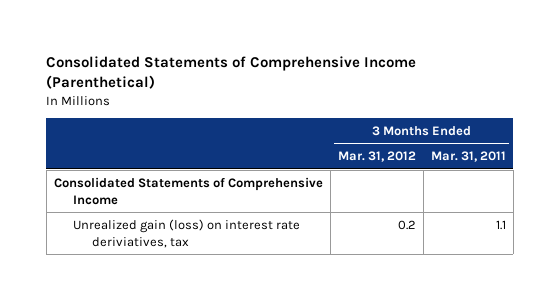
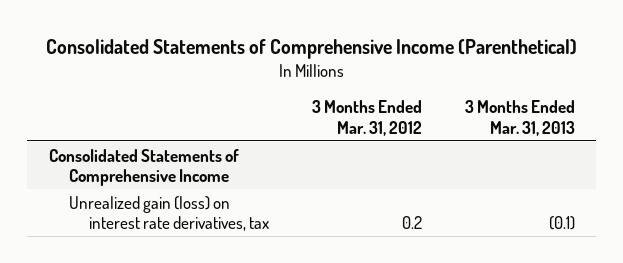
[430,151,506,163] Mar. 31, 2011 -> none
none -> [464,100,575,136] 3 Months Ended Mar. 31, 2013
[72,218,300,248] Unrealized gain (loss) on interest rate deriviatives, tax -> [68,195,270,231] Unrealized gain (loss) on interest rate derivatives, tax

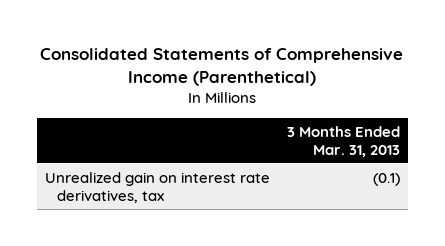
[311,100,422,136] 3 Months Ended Mar. 31, 2012 -> none
[48,148,239,186] Consolidated Statements of Comprehensive Income -> none
[68,195,270,231] Unrealized gain (loss) on interest rate derivatives, tax -> [45,171,271,203] Unrealized gain on interest rate derivatives, tax

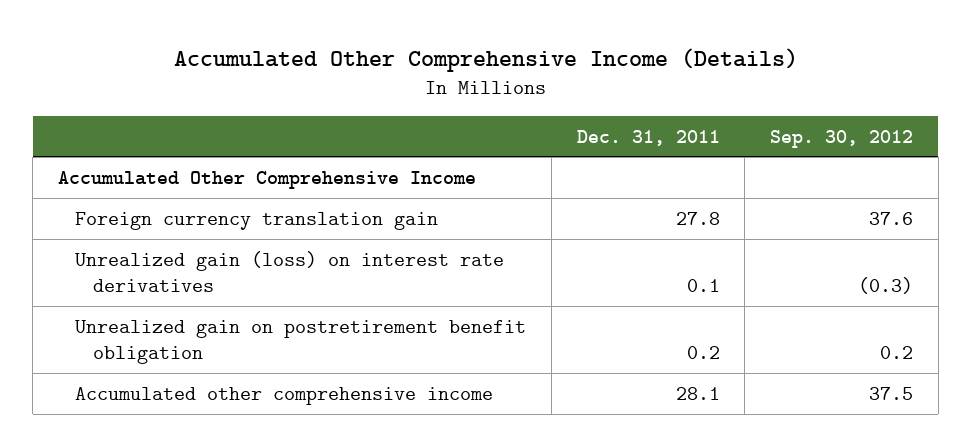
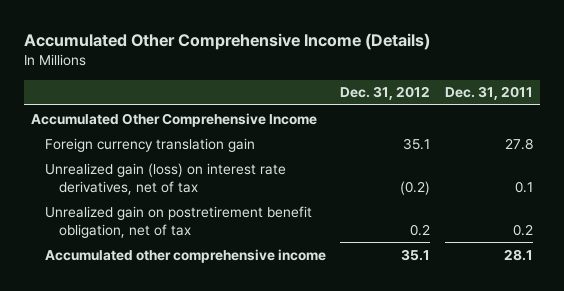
[770,129,914,148] Sep. 30, 2012 -> none
none -> [340,86,431,101] Dec. 31, 2012
[75,250,505,292] Unrealized gain (loss) on interest rate derivatives -> [44,162,286,195] Unrealized gain (loss) on interest rate derivatives, net of tax
[75,319,527,364] Unrealized gain on postretirement benefit obligation -> [44,205,312,238] Unrealized gain on postretirement benefit obligation, net of tax

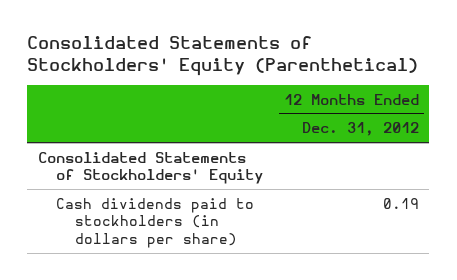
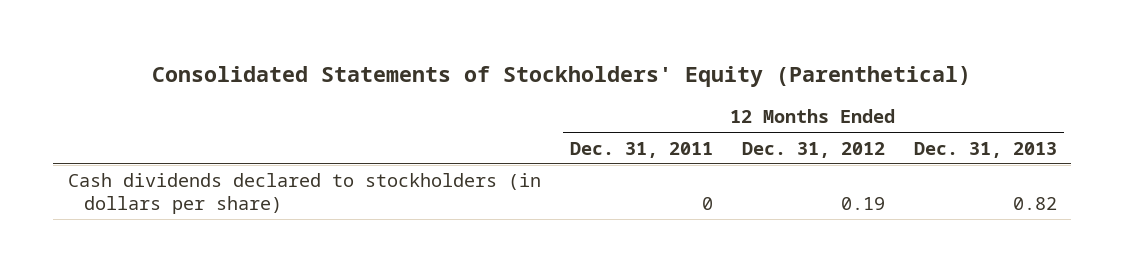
none -> [569,141,713,158] Dec. 31, 2011
none -> [913,141,1057,158] Dec. 31, 2013
[37,151,264,185] Consolidated Statements of Stockholders' Equity -> none
[56,197,255,249] Cash dividends paid to stockholders (in dollars per share) -> [67,173,541,214] Cash dividends declared to stockholders (in dollars per share)

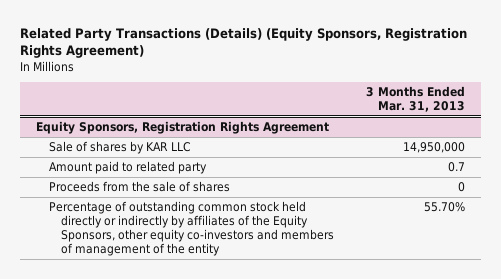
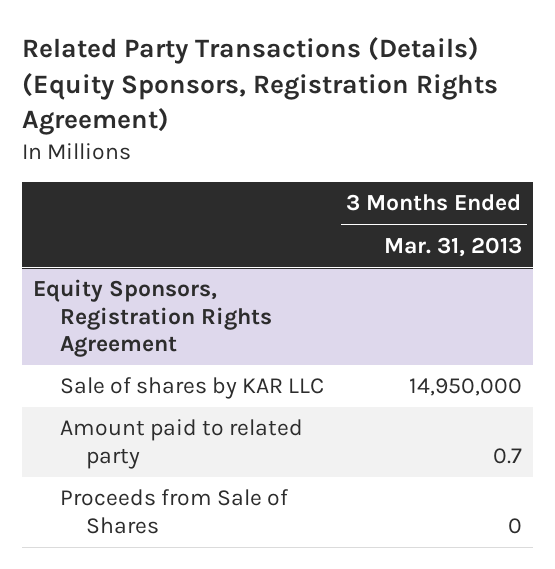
[48,201,335,256] Percentage of outstanding common stock held directly or indirectly by affiliates of the Equity Sponsors, other equity co-investors and members of management of the entity -> none
[48,181,230,193] Proceeds from the sale of shares -> [59,489,288,534] Proceeds from Sale of Shares

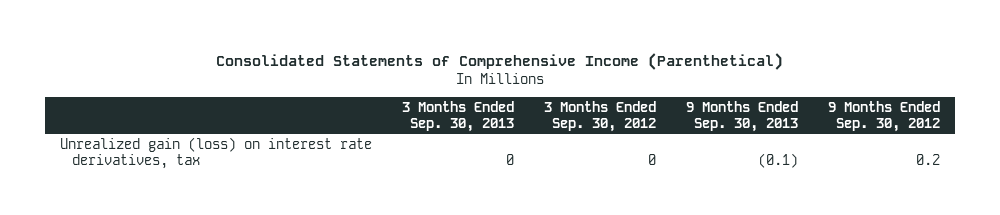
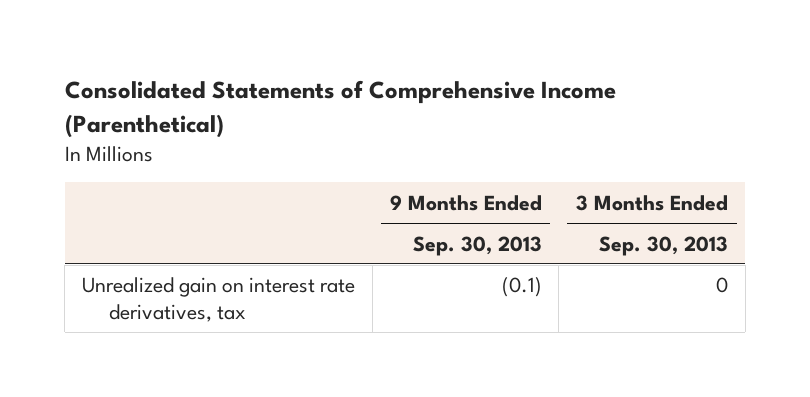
[544,100,657,132] 3 Months Ended Sep. 30, 2012 -> none
[827,100,940,132] 9 Months Ended Sep. 30, 2012 -> none
[60,136,373,169] Unrealized gain (loss) on interest rate derivatives, tax -> [82,277,356,322] Unrealized gain on interest rate derivatives, tax

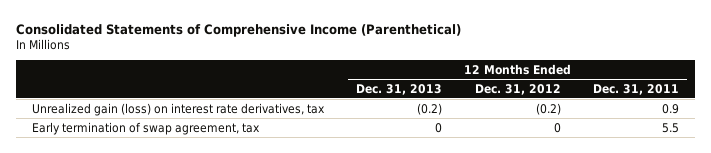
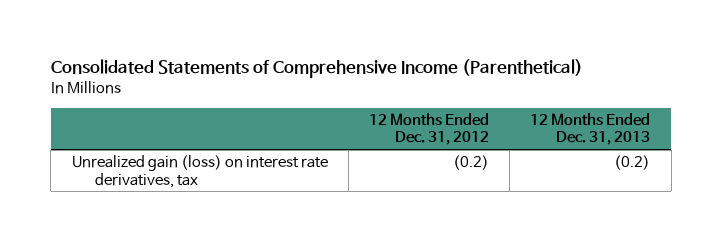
[592,83,679,95] Dec. 31, 2011 -> none
[31,121,260,135] Early termination of swap agreement, tax -> none

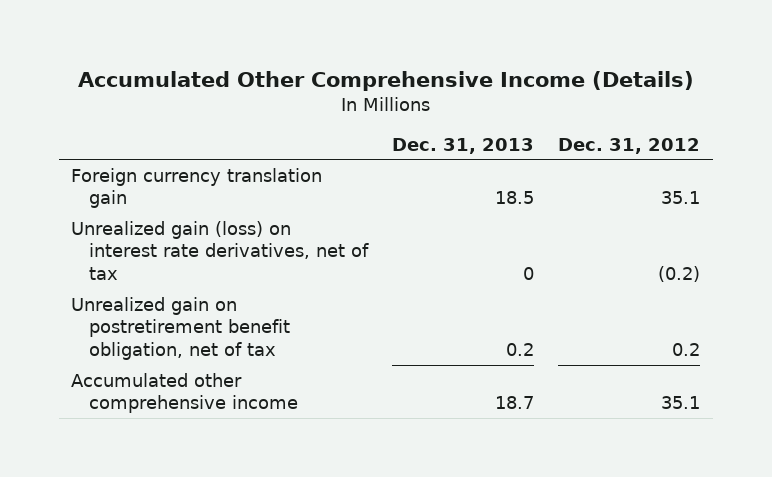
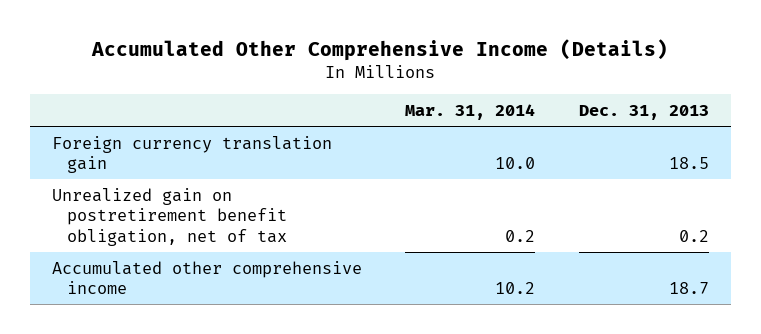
[558,137,701,154] Dec. 31, 2012 -> none
none -> [405,104,536,121] Mar. 31, 2014
[71,220,369,281] Unrealized gain (loss) on interest rate derivatives, net of tax -> none

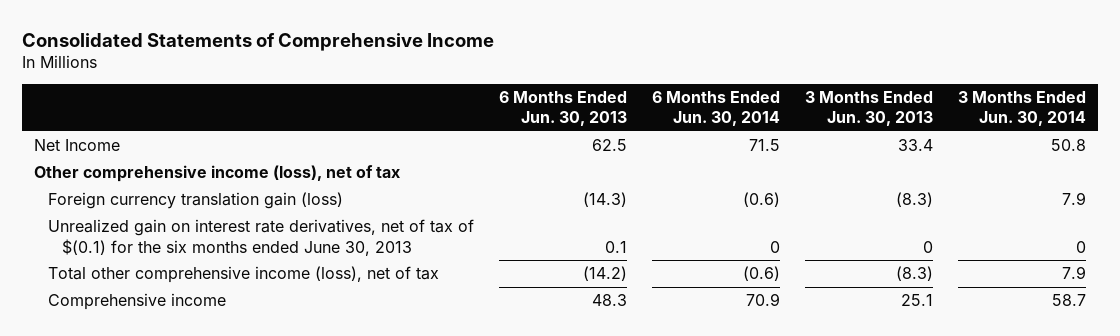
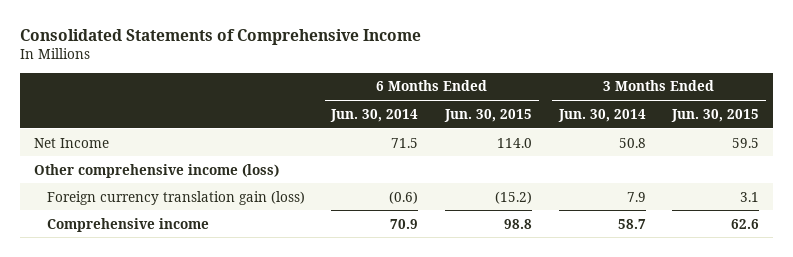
[499,90,628,127] 6 Months Ended Jun. 30, 2013 -> none
[805,90,934,127] 3 Months Ended Jun. 30, 2013 -> none
none -> [444,108,533,122] Jun. 30, 2015
none -> [671,108,760,122] Jun. 30, 2015
[34,165,401,183] Other comprehensive income (loss), net of tax -> [33,163,279,178] Other comprehensive income (loss)
[48,219,475,256] Unrealized gain on interest rate derivatives, net of tax of $(0.1) for the six months ended June 30, 2013 -> none
[48,266,440,284] Total other comprehensive income (loss), net of tax -> none

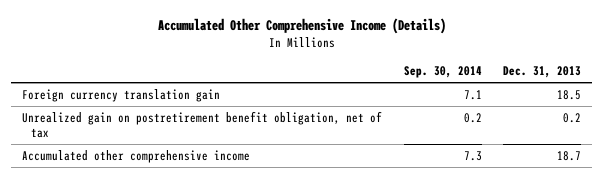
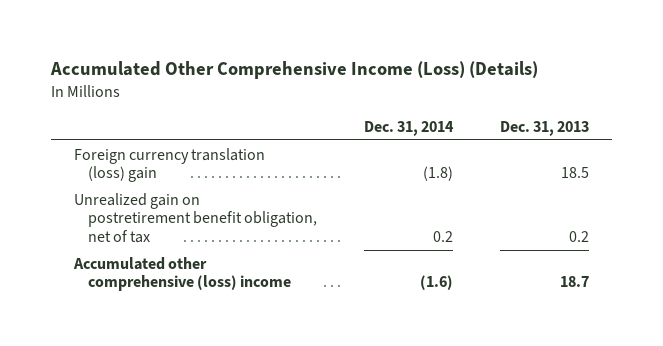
[157,18,446,35] Accumulated Other Comprehensive Income (Details) -> [49,61,538,80] Accumulated Other Comprehensive Income (Loss) (Details)
[403,65,482,78] Sep. 30, 2014 -> none
none -> [364,120,455,136] Dec. 31, 2014
[21,88,220,102] Foreign currency translation gain -> [73,147,265,183] Foreign currency translation (loss) gain
[21,149,250,163] Accumulated other comprehensive income -> [72,256,292,292] Accumulated other comprehensive (loss) income

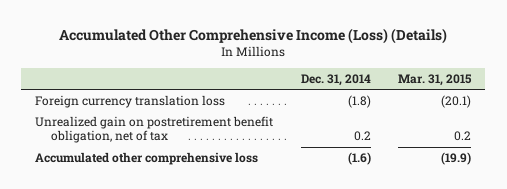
[499,120,589,136] Dec. 31, 2013 -> none
none -> [398,74,473,87] Mar. 31, 2015
[73,147,265,183] Foreign currency translation (loss) gain -> [35,94,226,108] Foreign currency translation loss
[72,256,292,292] Accumulated other comprehensive (loss) income -> [35,151,259,165] Accumulated other comprehensive loss

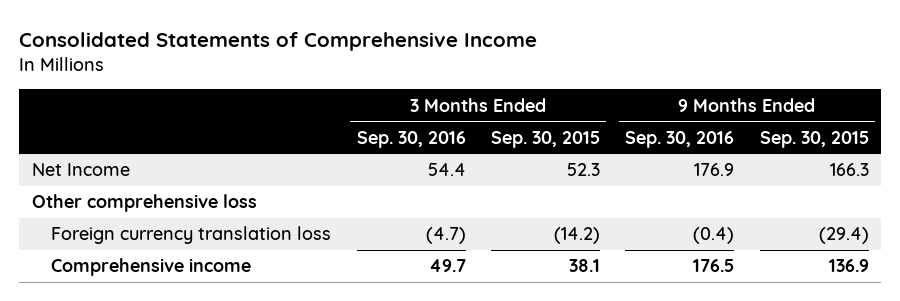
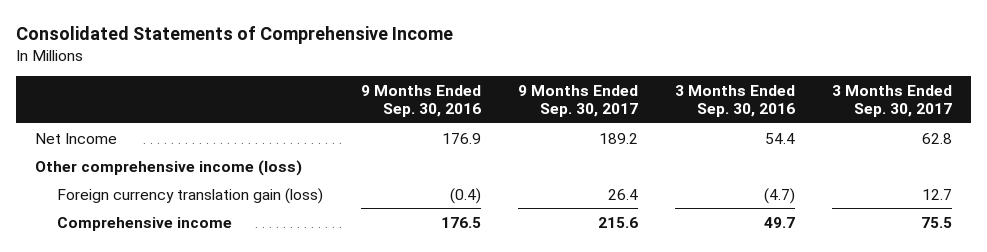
[490,130,600,148] Sep. 30, 2015 -> none
[759,130,869,148] Sep. 30, 2015 -> none
none -> [517,84,638,118] 9 Months Ended Sep. 30, 2017
none -> [832,84,953,118] 3 Months Ended Sep. 30, 2017
[31,194,257,213] Other comprehensive loss -> [34,159,302,176] Other comprehensive income (loss)
[51,226,332,245] Foreign currency translation loss -> [57,187,324,204] Foreign currency translation gain (loss)

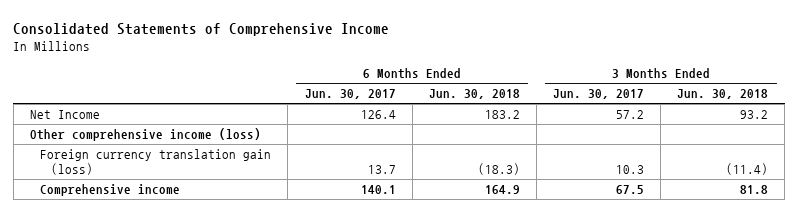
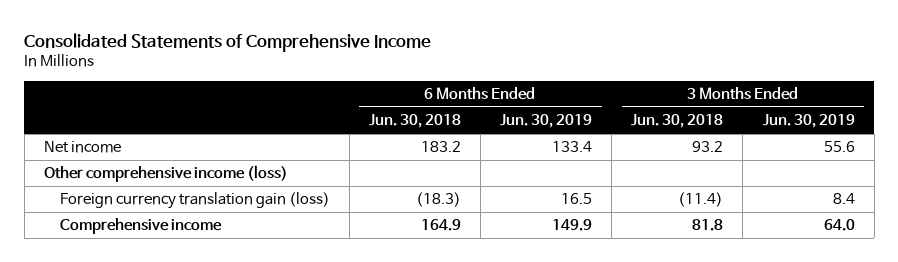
[304,89,396,100] Jun. 30, 2017 -> none
[553,89,645,100] Jun. 30, 2017 -> none
none -> [500,114,593,129] Jun. 30, 2019
none -> [762,114,855,129] Jun. 30, 2019
[29,110,100,120] Net Income -> [43,141,121,154] Net income

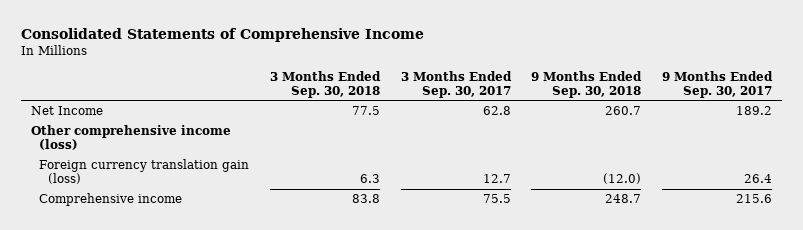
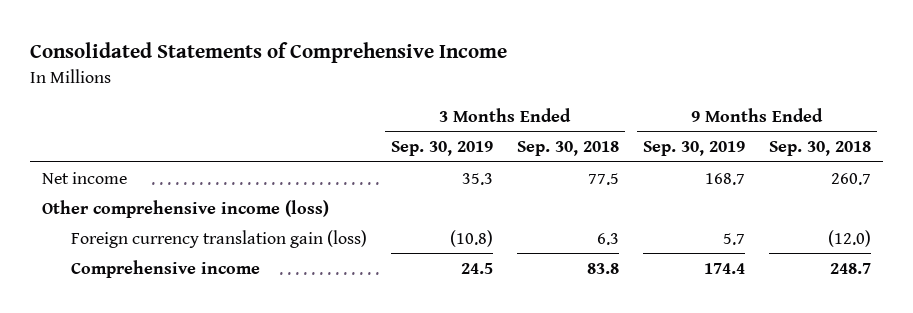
[400,70,512,98] 3 Months Ended Sep. 30, 2017 -> none
[661,70,773,98] 9 Months Ended Sep. 30, 2017 -> none
none -> [390,141,493,157] Sep. 30, 2019
none -> [642,141,745,157] Sep. 30, 2019
[31,106,104,116] Net Income -> [41,171,127,184] Net income

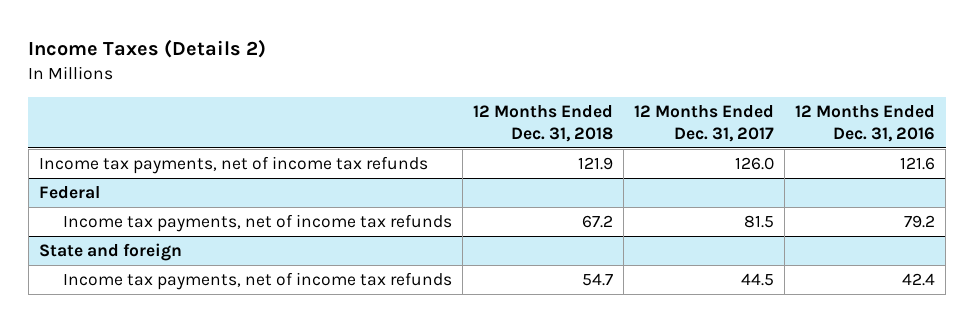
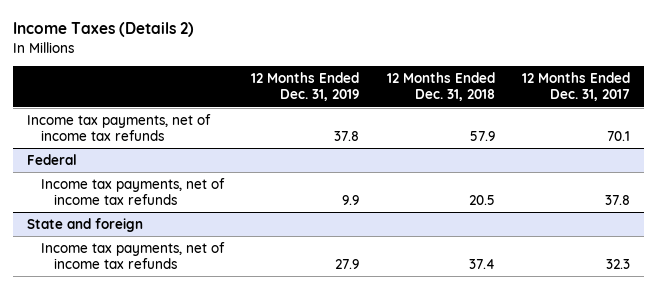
[795,104,936,142] 12 Months Ended Dec. 31, 2016 -> none
none -> [251,72,360,102] 12 Months Ended Dec. 31, 2019
[578,156,614,170] 121.9 -> [469,130,495,141] 57.9
[735,156,775,170] 126.0 -> [606,130,630,141] 70.1
[582,214,614,228] 67.2 -> [468,194,495,205] 20.5
[744,214,775,228] 81.5 -> [604,194,630,205] 37.8
[582,272,614,286] 54.7 -> [468,258,495,269] 37.4
[741,272,775,286] 44.5 -> [605,258,630,269] 32.3

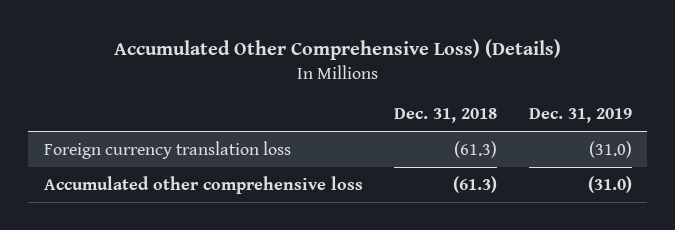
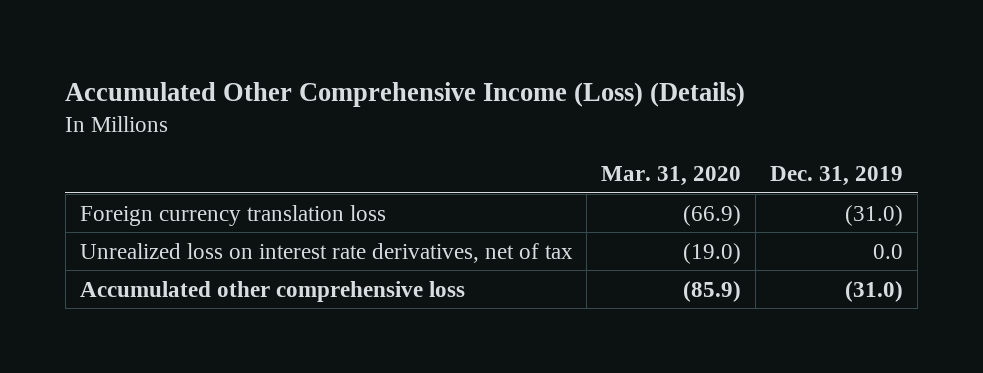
[113,39,561,61] Accumulated Other Comprehensive Loss) (Details) -> [65,81,746,107] Accumulated Other Comprehensive Income (Loss) (Details)
[394,108,498,124] Dec. 31, 2018 -> none
none -> [601,166,742,187] Mar. 31, 2020
none -> [79,242,573,263] Unrealized loss on interest rate derivatives, net of tax

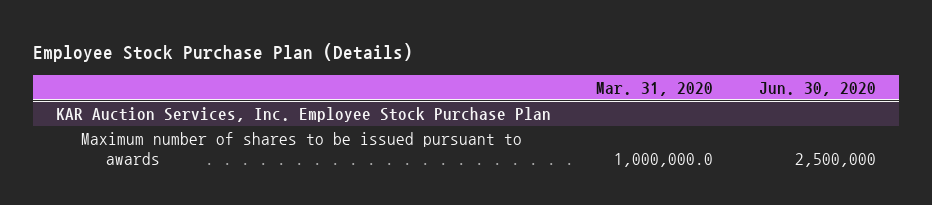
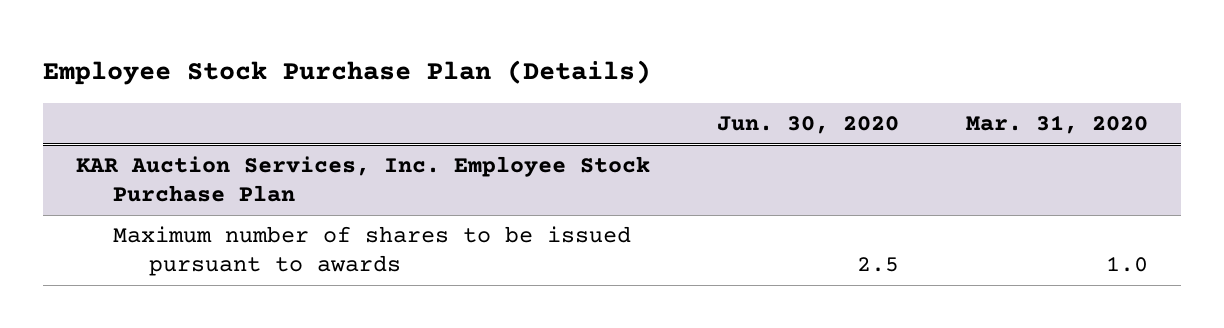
[614,153,714,168] 1,000,000.0 -> [1106,255,1149,272] 1.0
[795,153,877,168] 2,500,000 -> [857,256,900,272] 2.5

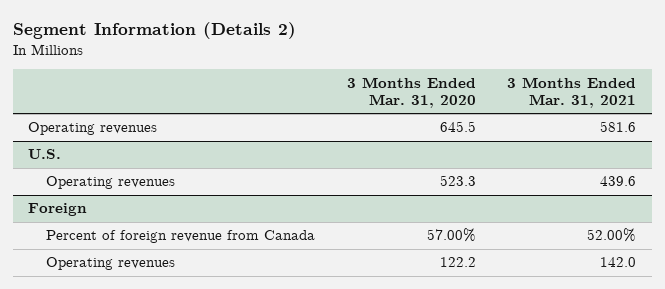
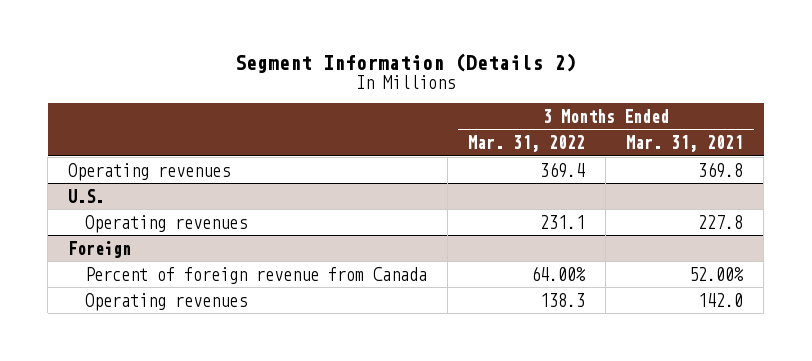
[346,76,476,108] 3 Months Ended Mar. 31, 2020 -> none
none -> [468,135,586,153] Mar. 31, 2022
[600,121,637,133] 581.6 -> [698,161,744,178] 369.8
[600,176,637,187] 439.6 -> [698,214,744,229] 227.8

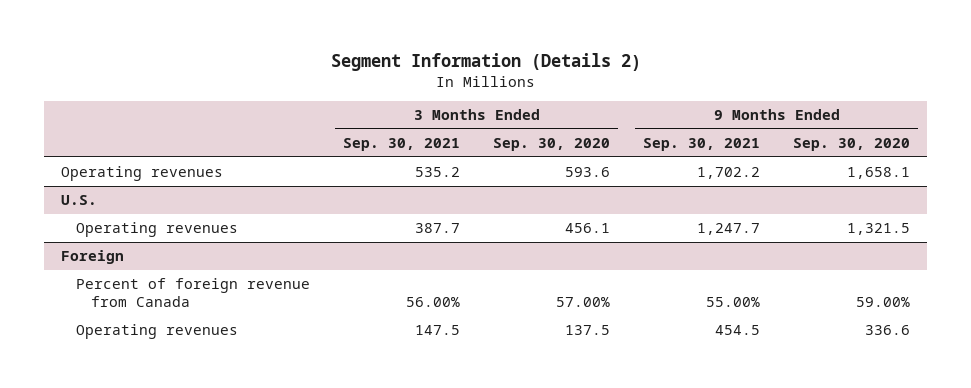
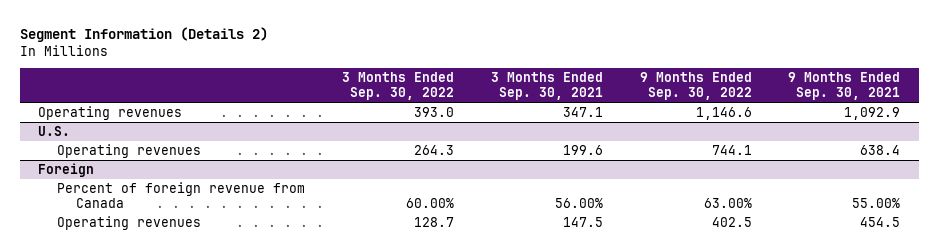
[493,137,611,151] Sep. 30, 2020 -> none
[793,137,911,151] Sep. 30, 2020 -> none
none -> [342,71,455,101] 3 Months Ended Sep. 30, 2022
none -> [639,71,752,101] 9 Months Ended Sep. 30, 2022
[415,167,461,178] 535.2 -> [562,106,603,117] 347.1
[697,167,761,180] 1,702.2 -> [844,106,901,120] 1,092.9
[415,223,461,234] 387.7 -> [562,144,603,155] 199.6
[697,223,761,236] 1,247.7 -> [860,144,901,155] 638.4

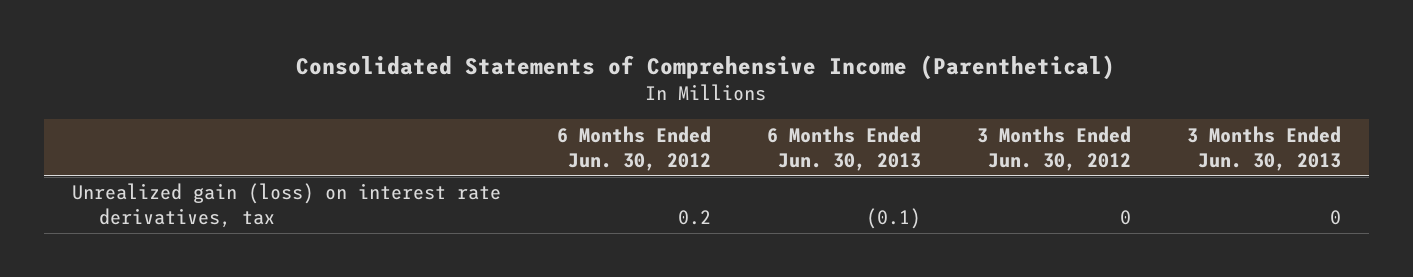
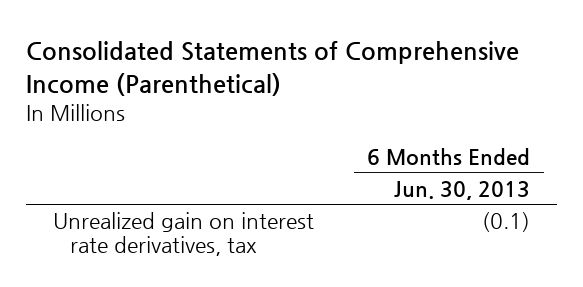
[556,125,711,171] 6 Months Ended Jun. 30, 2012 -> none
[976,125,1131,171] 3 Months Ended Jun. 30, 2012 -> none
[1186,125,1341,171] 3 Months Ended Jun. 30, 2013 -> none
[71,183,501,229] Unrealized gain (loss) on interest rate derivatives, tax -> [53,212,315,257] Unrealized gain on interest rate derivatives, tax

